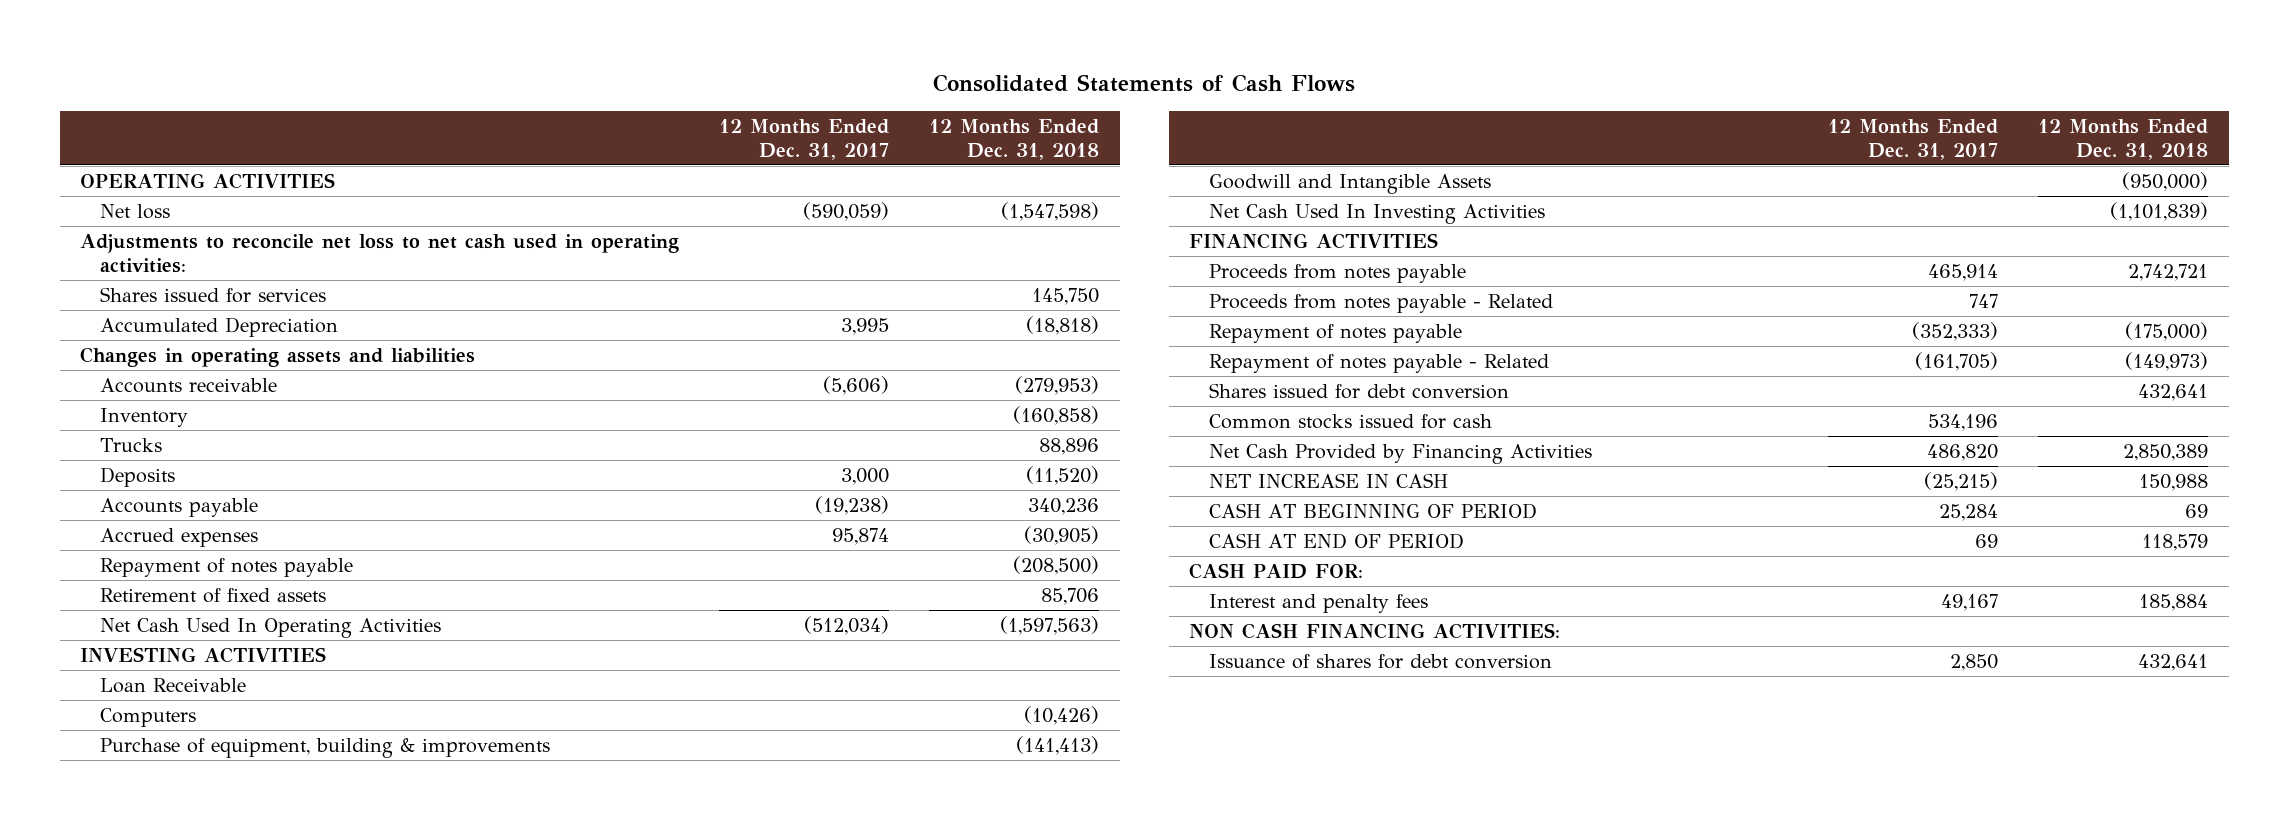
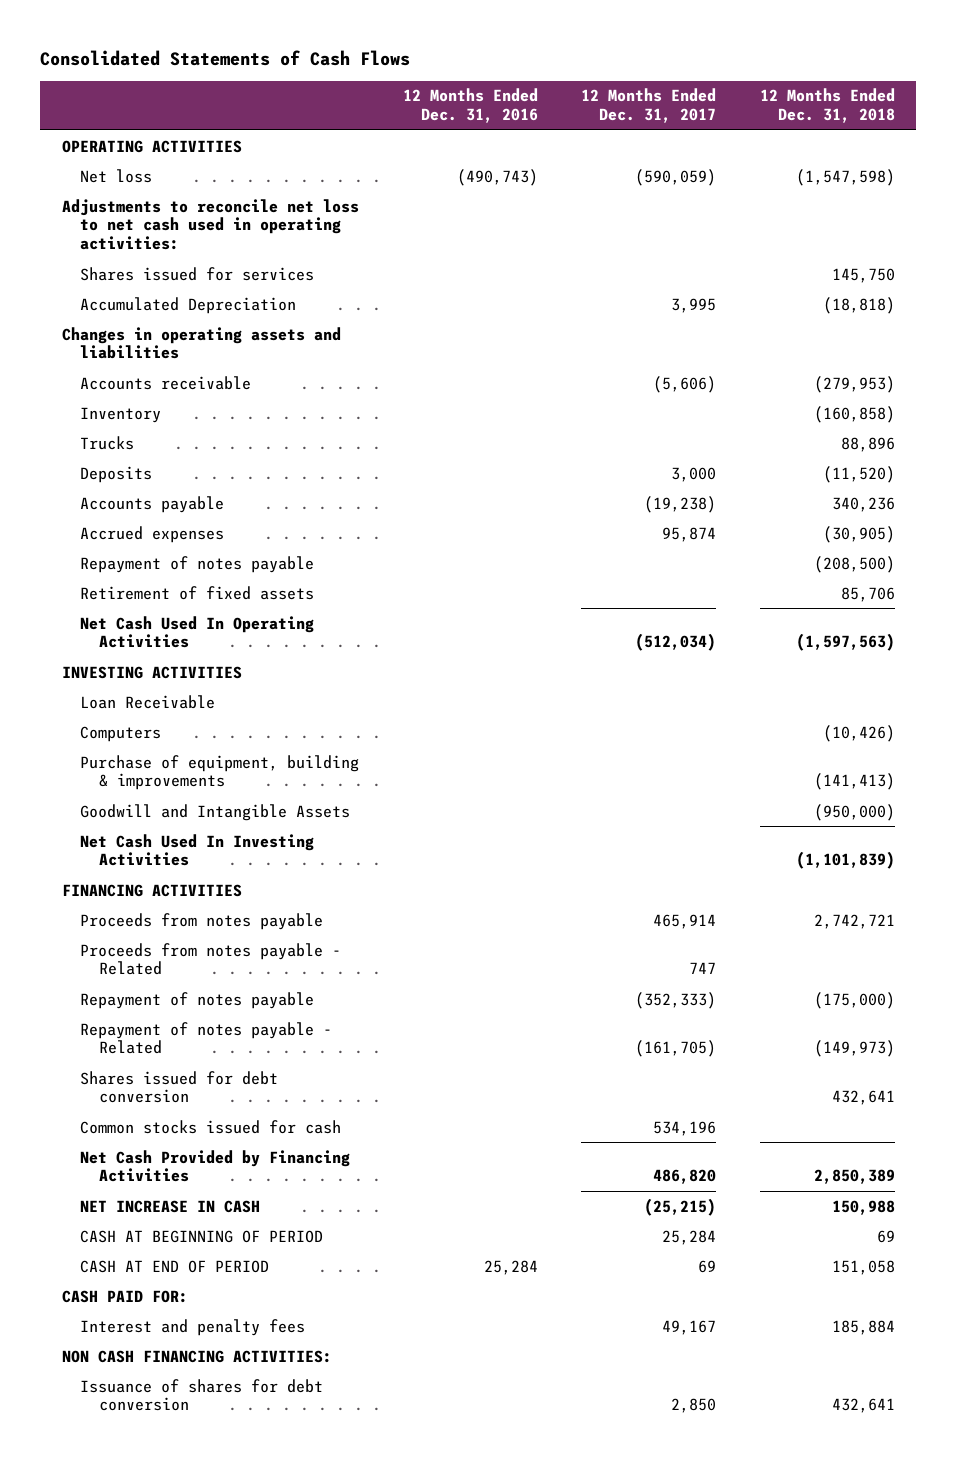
none -> [402,88,538,123] 12 Months Ended Dec. 31, 2016
[2142,534,2209,552] 118,579 -> [831,1259,895,1275] 151,058

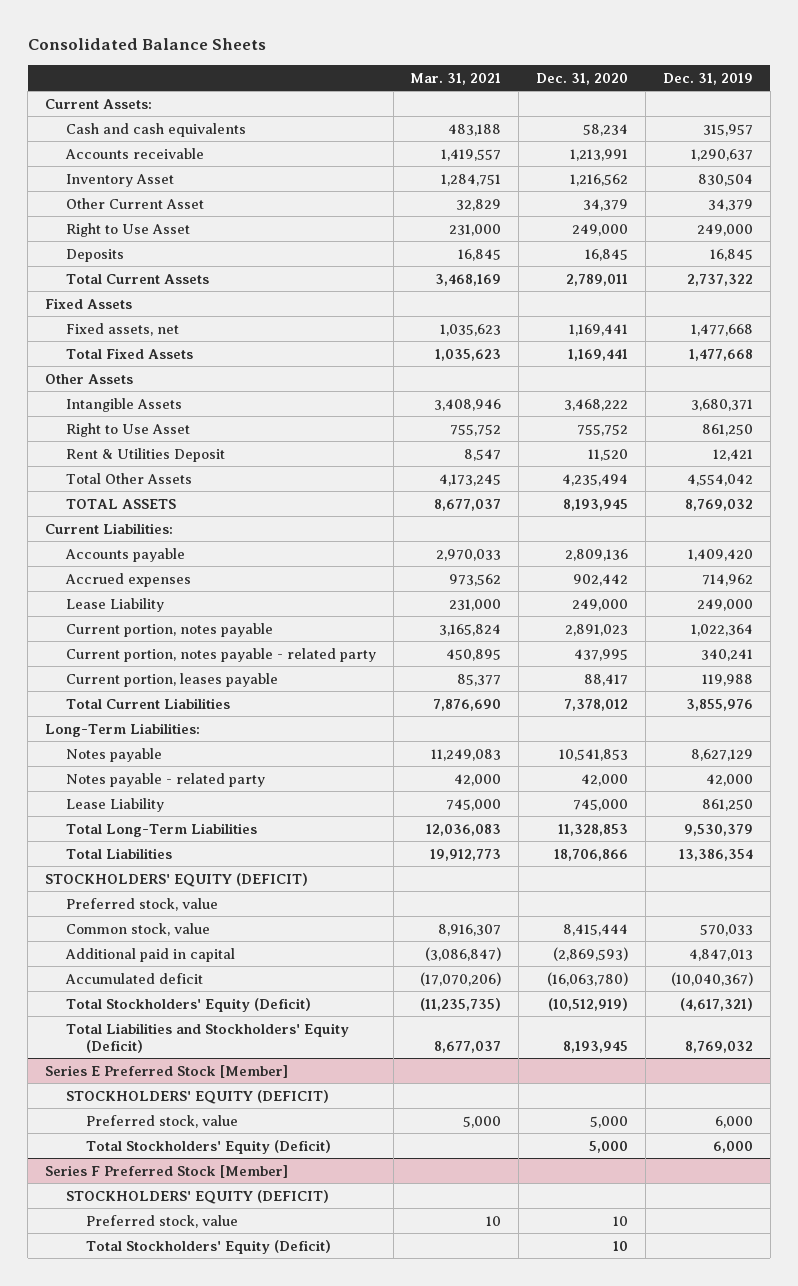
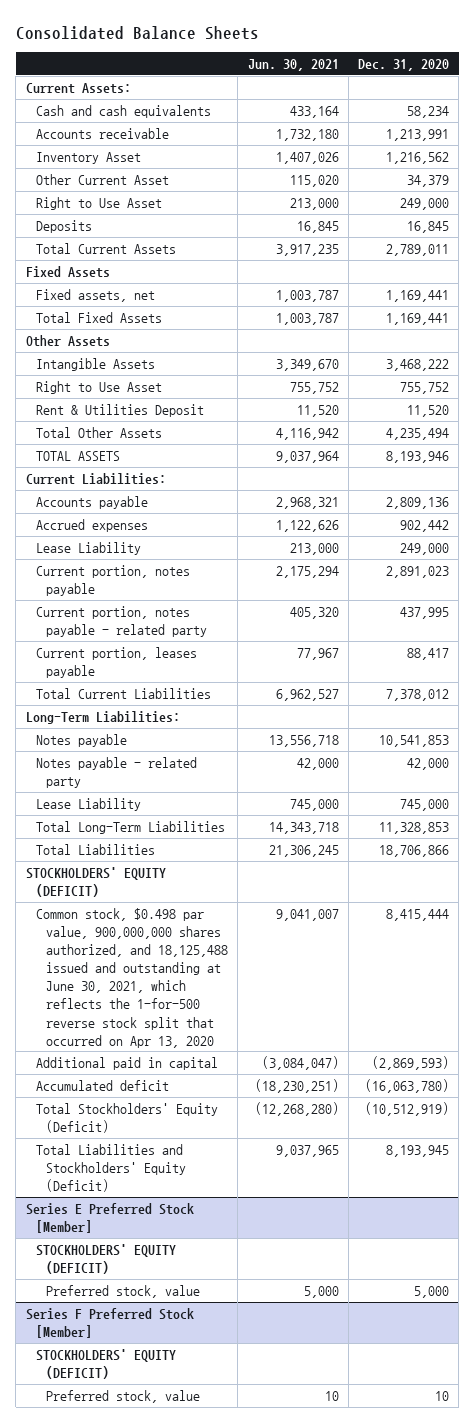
[410,72,502,85] Mar. 31, 2021 -> none
[663,72,754,85] Dec. 31, 2019 -> none
none -> [247,59,339,72] Jun. 30, 2021
[563,498,629,511] 8,193,945 -> [385,450,449,463] 8,193,946
[65,897,218,911] Preferred stock, value -> none
[65,922,210,936] Common stock, value -> [35,907,229,1048] Common stock, $0.498 par value, 900,000,000 shares authorized, and 18,125,488 issued and outstanding at June 30, 2021, which reflects the 1-for-500 reverse stock split that occurred on Apr 13, 2020
[86,1139,332,1154] Total Stockholders' Equity (Deficit) -> none
[86,1239,332,1254] Total Stockholders' Equity (Deficit) -> none

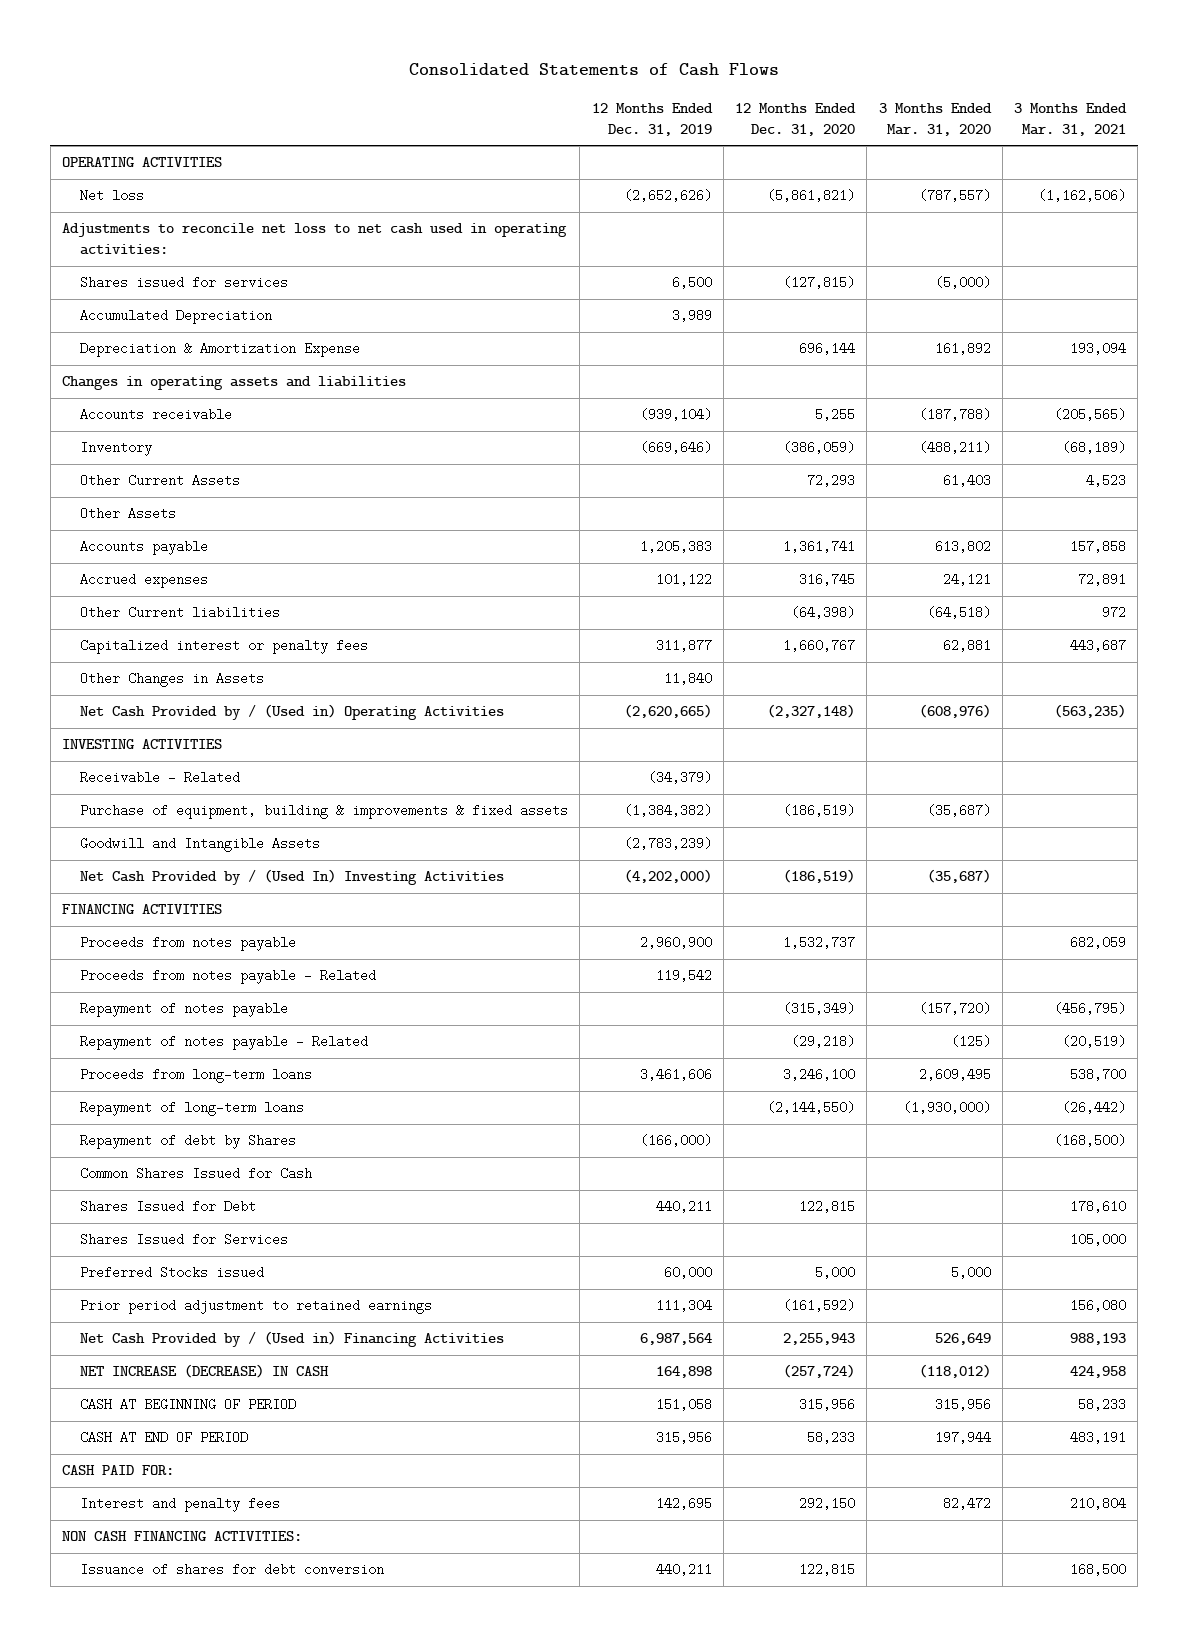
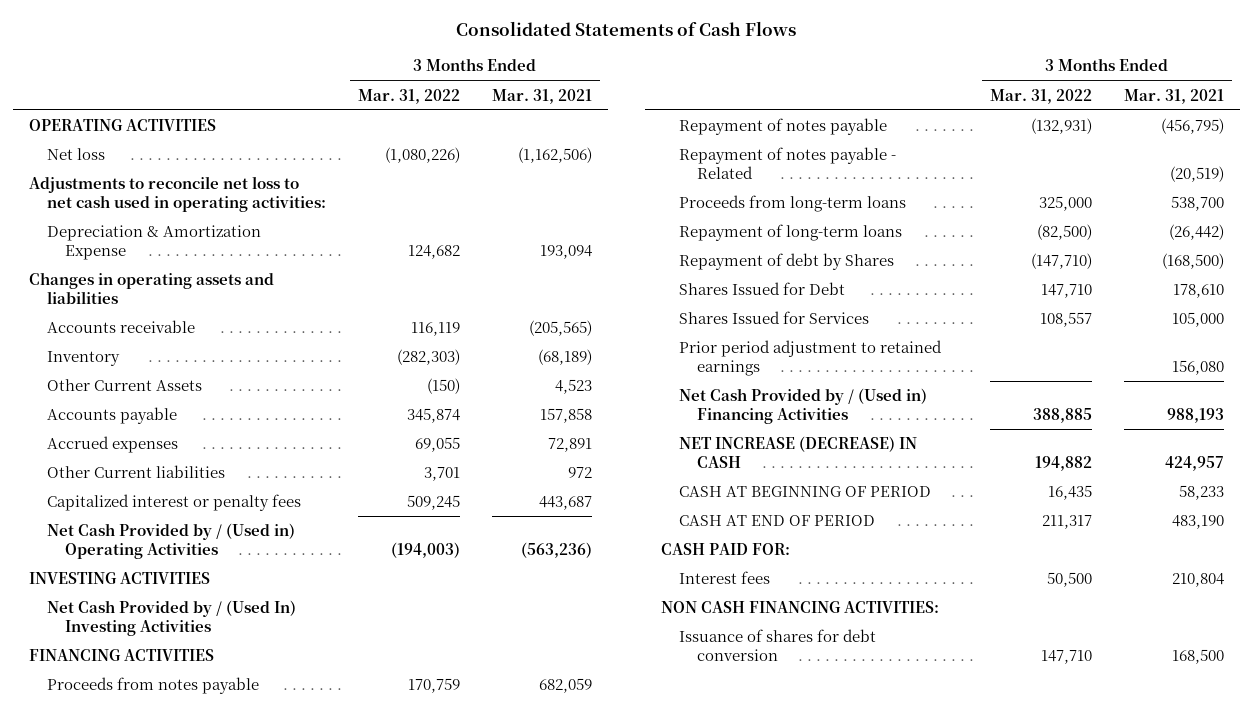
[591,102,713,136] 12 Months Ended Dec. 31, 2019 -> none
[735,102,857,136] 12 Months Ended Dec. 31, 2020 -> none
[878,102,992,136] 3 Months Ended Mar. 31, 2020 -> none
none -> [357,88,460,104] Mar. 31, 2022
[80,276,289,290] Shares issued for services -> none
[80,309,273,325] Accumulated Depreciation -> none
[80,507,177,521] Other Assets -> none
[80,672,265,688] Other Changes in Assets -> none
[1053,704,1126,719] (563,235) -> [520,541,592,558] (563,236)
[80,771,241,785] Receivable - Related -> none
[80,804,569,820] Purchase of equipment, building & improvements & fixed assets -> none
[80,837,321,853] Goodwill and Intangible Assets -> none
[80,969,377,985] Proceeds from notes payable - Related -> none
[80,1167,313,1181] Common Shares Issued for Cash -> none
[80,1266,265,1280] Preferred Stocks issued -> none
[1069,1366,1126,1379] 424,958 -> [1164,455,1224,471] 424,957
[1069,1431,1126,1445] 483,191 -> [1171,515,1224,530] 483,190
[80,1497,281,1513] Interest and penalty fees -> [678,571,770,585] Interest fees

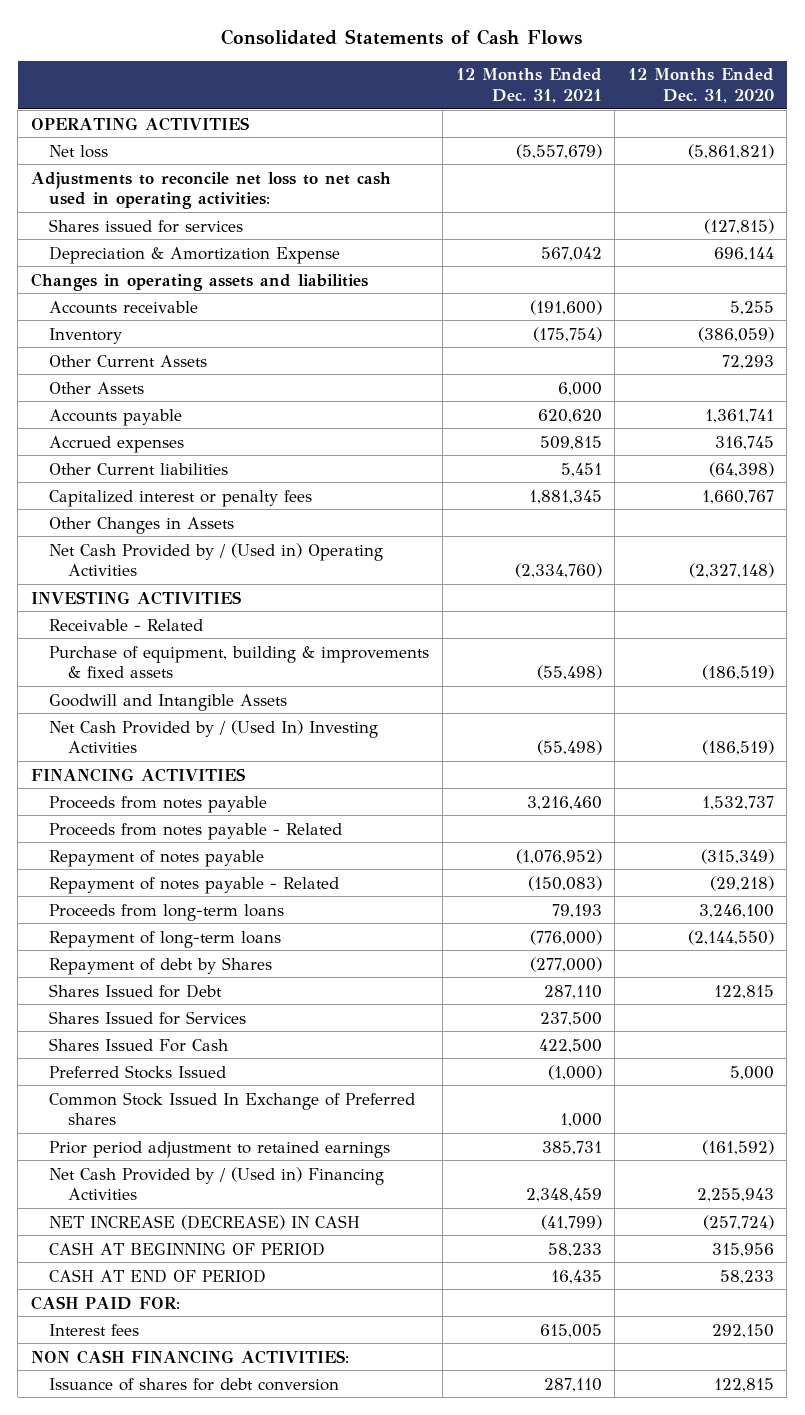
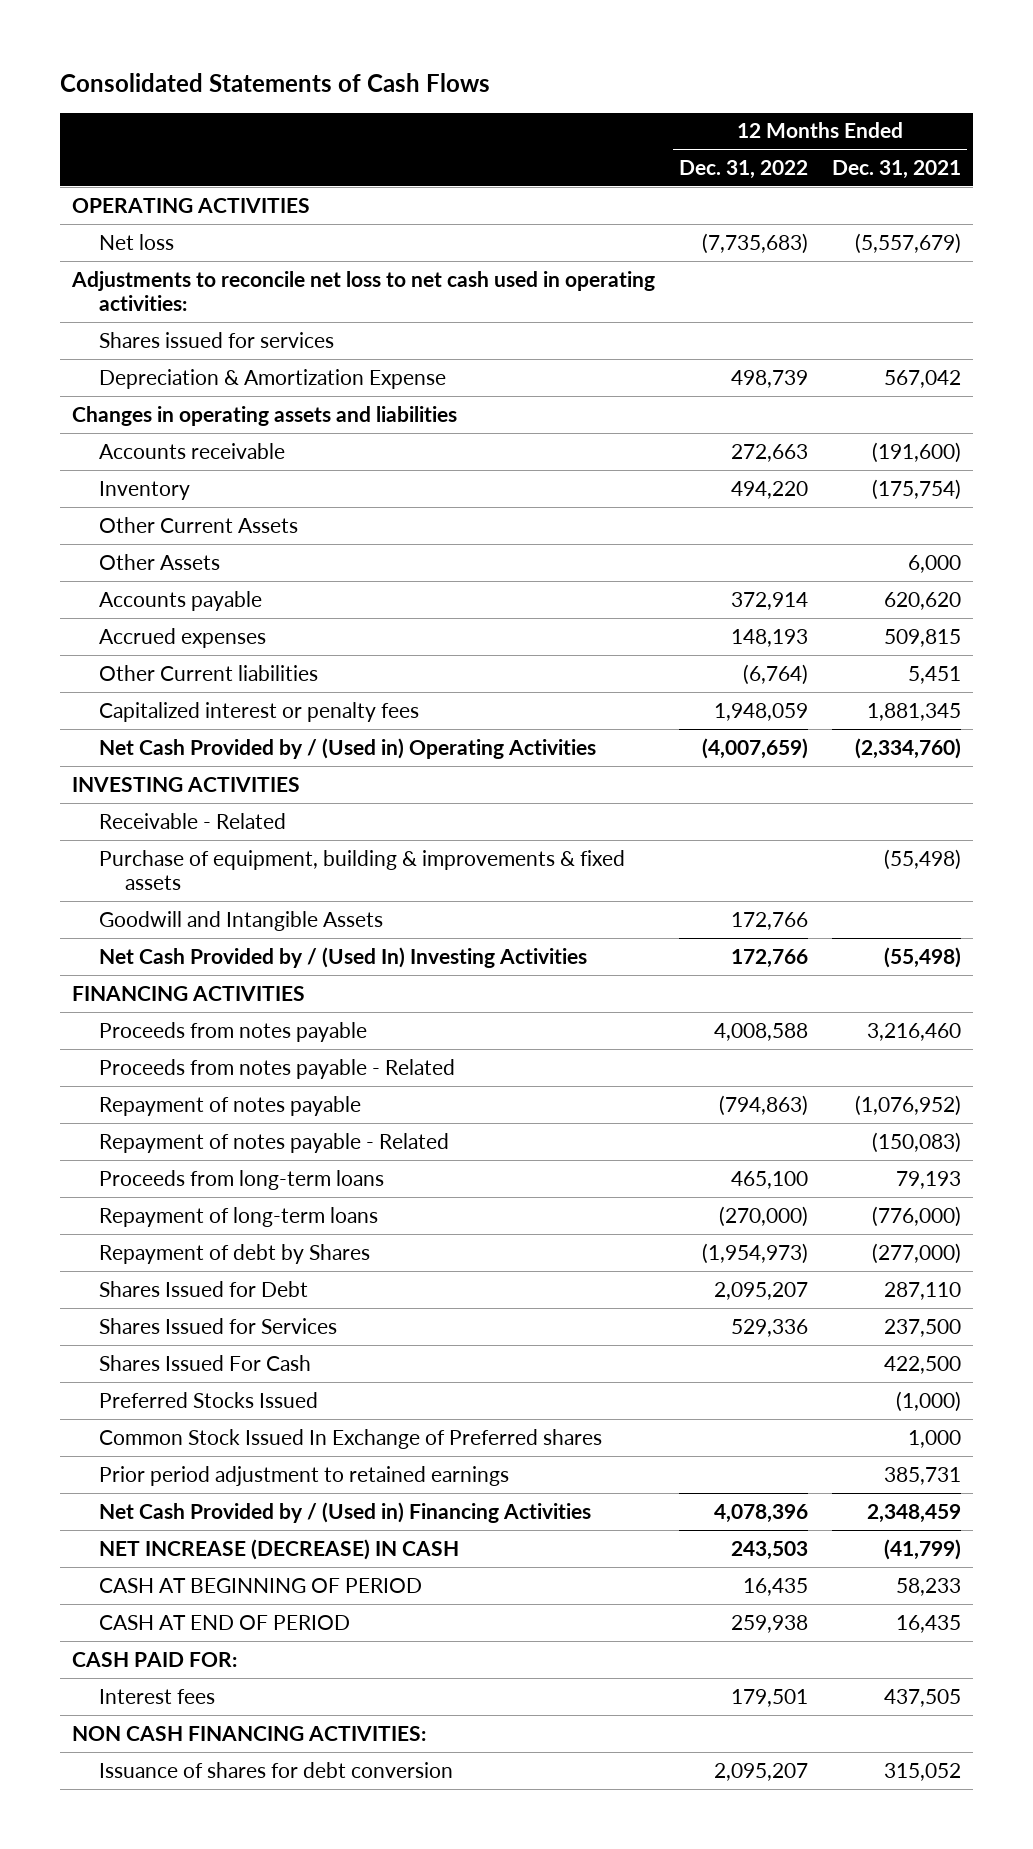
[627,68,774,103] 12 Months Ended Dec. 31, 2020 -> none
none -> [678,159,808,179] Dec. 31, 2022
[49,516,235,534] Other Changes in Assets -> none
[539,1323,602,1338] 615,005 -> [883,1688,961,1707] 437,505
[543,1377,602,1392] 287,110 -> [883,1762,961,1781] 315,052

